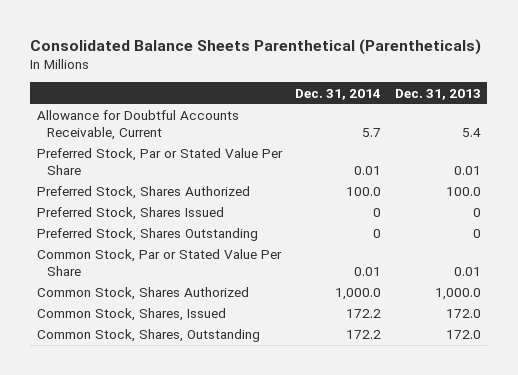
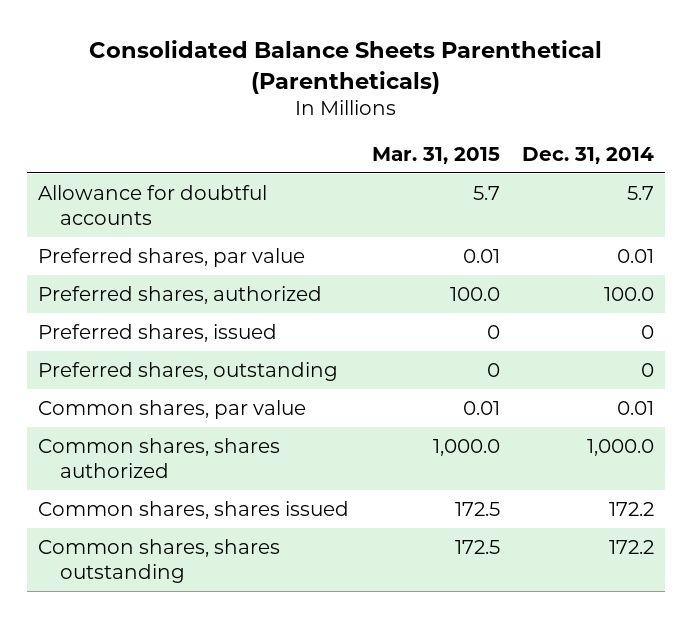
[394,88,481,100] Dec. 31, 2013 -> none
none -> [371,146,500,164] Mar. 31, 2015
[37,110,240,140] Allowance for Doubtful Accounts Receivable, Current -> [38,184,268,226] Allowance for doubtful accounts
[37,148,284,175] Preferred Stock, Par or Stated Value Per Share -> [38,247,306,267] Preferred shares, par value
[37,186,251,200] Preferred Stock, Shares Authorized -> [38,285,323,304] Preferred shares, authorized
[37,207,225,221] Preferred Stock, Shares Issued -> [38,323,278,342] Preferred shares, issued
[37,228,259,242] Preferred Stock, Shares Outstanding -> [38,361,339,381] Preferred shares, outstanding
[37,249,283,276] Common Stock, Par or Stated Value Per Share -> [38,399,307,419] Common shares, par value
[37,287,250,301] Common Stock, Shares Authorized -> [38,437,281,479] Common shares, shares authorized
[37,308,227,322] Common Stock, Shares, Issued -> [38,500,350,519] Common shares, shares issued
[37,329,261,343] Common Stock, Shares, Outstanding -> [38,538,281,584] Common shares, shares outstanding

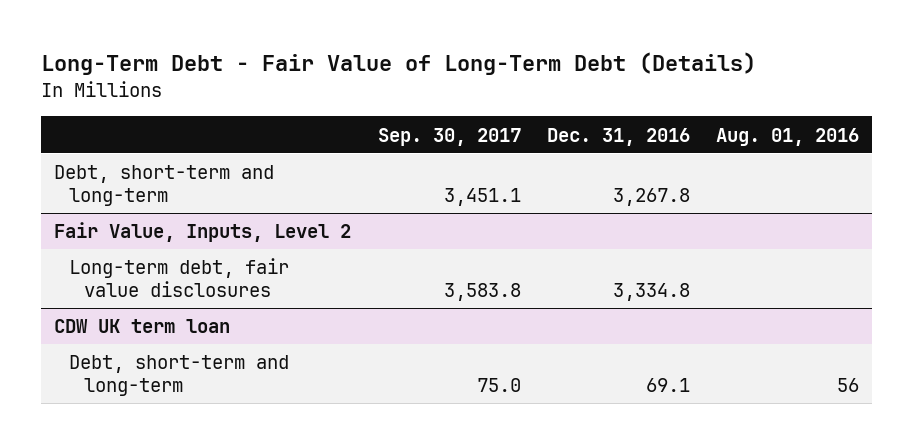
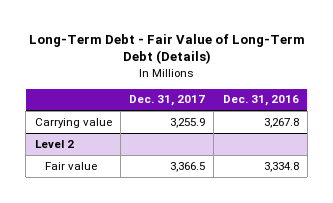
[377,127,521,146] Sep. 30, 2017 -> none
[715,127,859,146] Aug. 01, 2016 -> none
none -> [129,95,206,107] Dec. 31, 2017
[54,319,231,334] CDW UK term loan -> none
[69,355,290,396] Debt, short-term and long-term -> none
[54,165,275,206] Debt, short-term and long-term -> [34,117,112,128] Carrying value
[54,222,352,243] Fair Value, Inputs, Level 2 -> [34,139,74,148] Level 2
[69,258,290,297] Long-term debt, fair value disclosures -> [45,161,98,170] Fair value

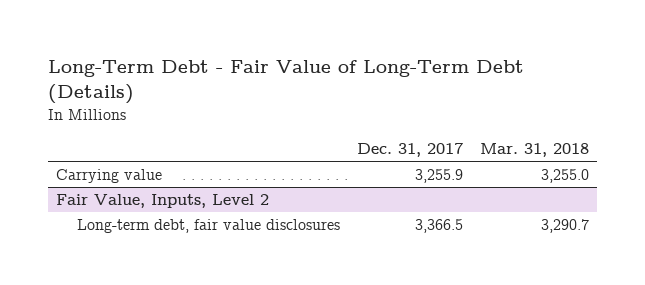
[222,95,299,107] Dec. 31, 2016 -> none
none -> [479,143,589,158] Mar. 31, 2018
[34,139,74,148] Level 2 -> [56,194,270,209] Fair Value, Inputs, Level 2
[45,161,98,170] Fair value -> [77,219,341,234] Long-term debt, fair value disclosures

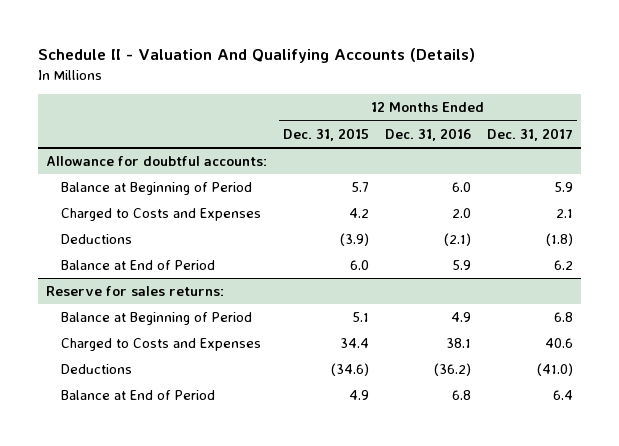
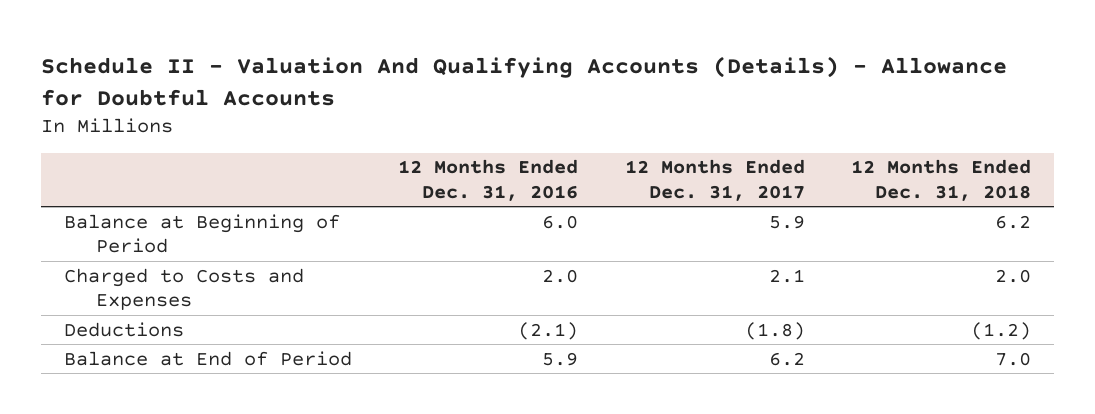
[38,48,476,64] Schedule II - Valuation And Qualifying Accounts (Details) -> [41,55,1008,106] Schedule II - Valuation And Qualifying Accounts (Details) - Allowance for Doubtful Accounts
[282,127,369,141] Dec. 31, 2015 -> none
none -> [850,159,1031,201] 12 Months Ended Dec. 31, 2018
[45,156,267,167] Allowance for doubtful accounts: -> none
[45,286,224,297] Reserve for sales returns: -> none
[61,312,253,326] Balance at Beginning of Period -> none
[61,338,262,352] Charged to Costs and Expenses -> none
[61,364,133,375] Deductions -> none
[61,390,216,401] Balance at End of Period -> none

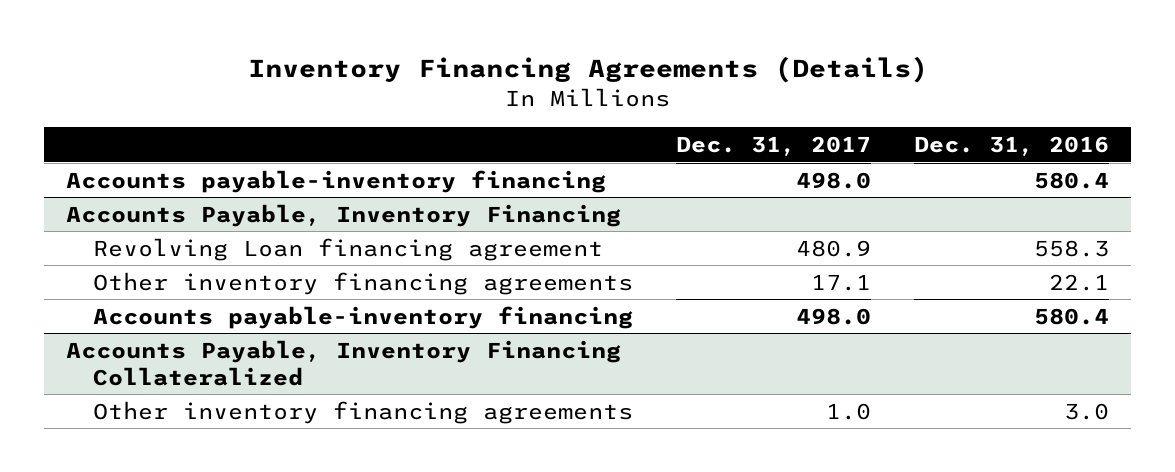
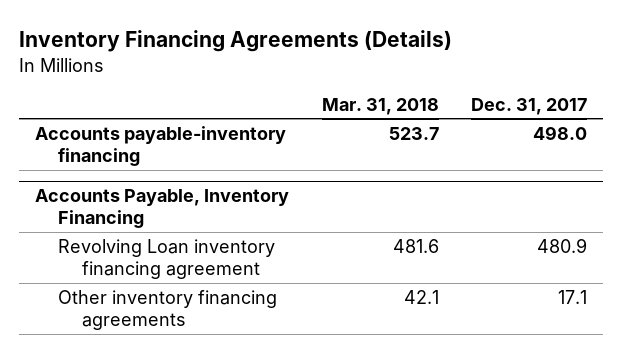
[914,135,1110,156] Dec. 31, 2016 -> none
none -> [321,97,439,115] Mar. 31, 2018
[92,237,603,261] Revolving Loan financing agreement -> [58,238,276,280] Revolving Loan inventory financing agreement
[92,305,633,329] Accounts payable-inventory financing -> none
[65,339,621,386] Accounts Payable, Inventory Financing Collateralized -> none
[92,400,633,424] Other inventory financing agreements -> none

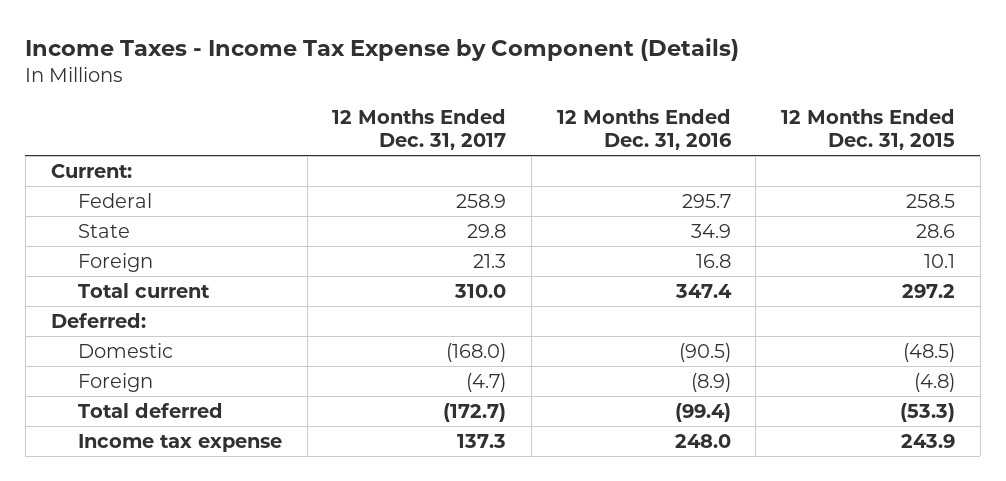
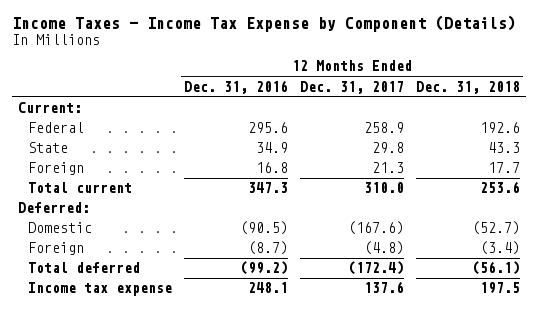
[781,108,956,151] 12 Months Ended Dec. 31, 2015 -> none
none -> [415,80,520,94] Dec. 31, 2018
[681,193,731,208] 295.7 -> [247,122,288,134] 295.6
[674,283,732,298] 347.4 -> [247,182,288,194] 347.3
[446,342,507,362] (168.0) -> [347,221,404,236] (167.6)
[466,372,507,392] (4.7) -> [363,241,404,256] (4.8)
[690,372,731,392] (8.9) -> [247,241,288,256] (8.7)
[443,402,507,422] (172.7) -> [347,261,404,276] (172.4)
[674,402,731,422] (99.4) -> [239,261,288,276] (99.2)
[457,433,507,448] 137.3 -> [363,281,404,294] 137.6
[674,433,731,448] 248.0 -> [247,282,288,294] 248.1

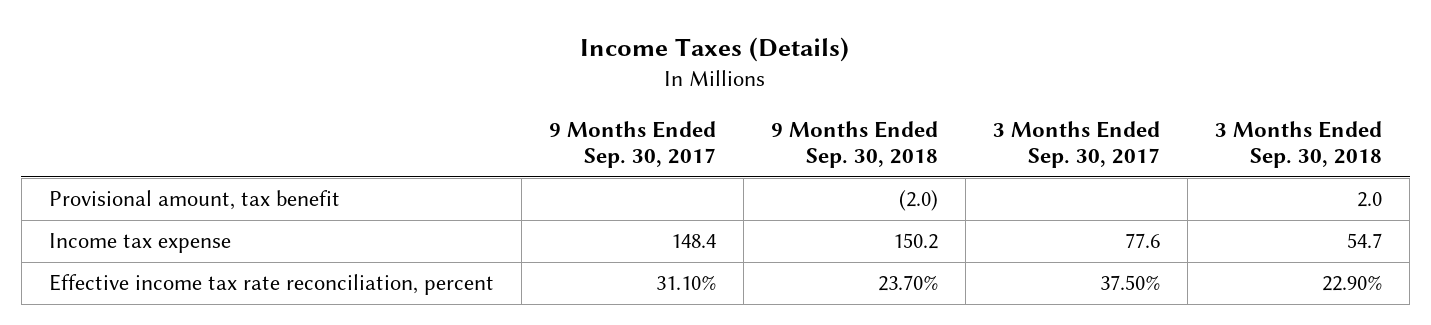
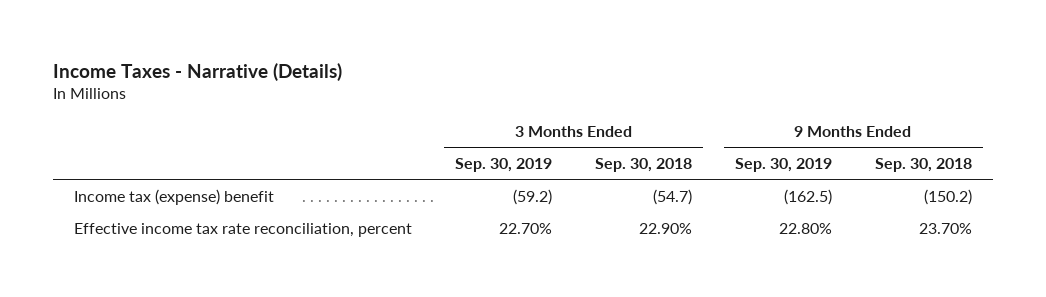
[580,37,850,63] Income Taxes (Details) -> [52,62,342,81] Income Taxes - Narrative (Details)
[548,121,716,169] 9 Months Ended Sep. 30, 2017 -> none
[993,121,1161,169] 3 Months Ended Sep. 30, 2017 -> none
none -> [455,158,553,173] Sep. 30, 2019
none -> [734,158,832,173] Sep. 30, 2019
[48,190,340,211] Provisional amount, tax benefit -> none
[48,233,231,254] Income tax expense -> [74,188,275,205] Income tax (expense) benefit
[892,233,938,250] 150.2 -> [923,188,972,205] (150.2)
[1347,233,1383,249] 54.7 -> [653,188,693,205] (54.7)

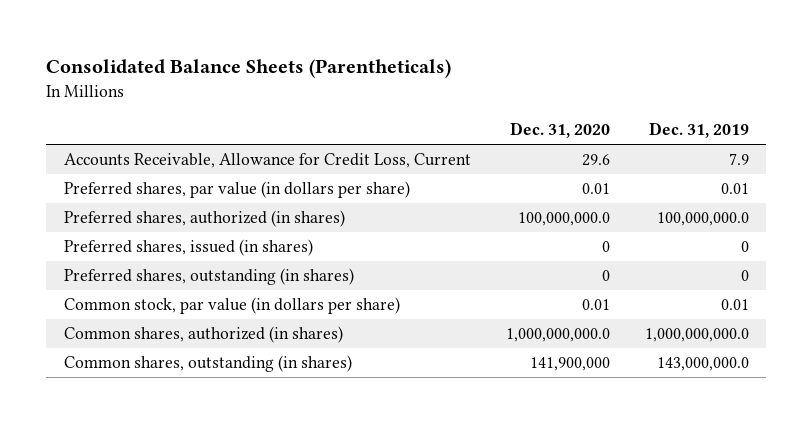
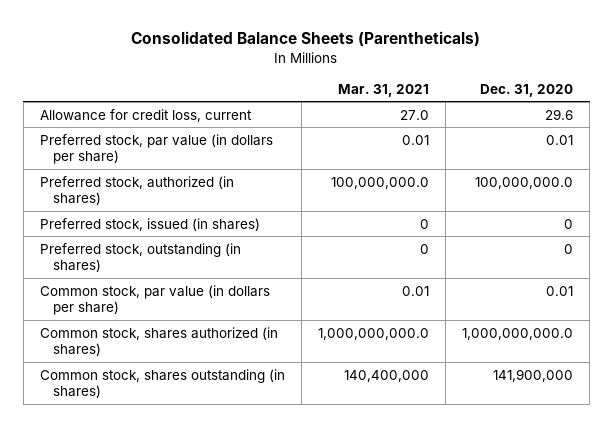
[648,122,749,139] Dec. 31, 2019 -> none
none -> [337,83,429,97] Mar. 31, 2021
[63,153,471,169] Accounts Receivable, Allowance for Credit Loss, Current -> [39,108,252,122] Allowance for credit loss, current
[63,181,410,199] Preferred shares, par value (in dollars per share) -> [39,133,273,165] Preferred stock, par value (in dollars per share)
[63,210,345,228] Preferred shares, authorized (in shares) -> [39,175,234,206] Preferred stock, authorized (in shares)
[63,239,313,257] Preferred shares, issued (in shares) -> [39,217,260,231] Preferred stock, issued (in shares)
[63,268,354,286] Preferred shares, outstanding (in shares) -> [39,242,241,273] Preferred stock, outstanding (in shares)
[63,326,343,344] Common shares, authorized (in shares) -> [39,326,278,357] Common stock, shares authorized (in shares)
[63,355,352,373] Common shares, outstanding (in shares) -> [39,368,285,399] Common stock, shares outstanding (in shares)

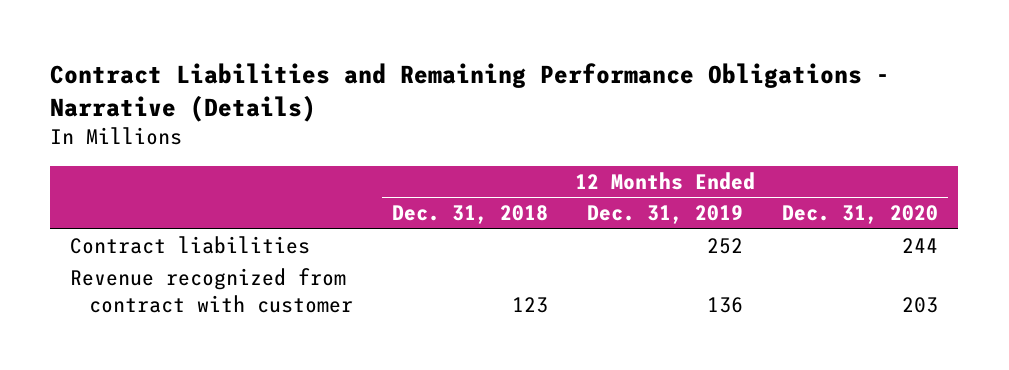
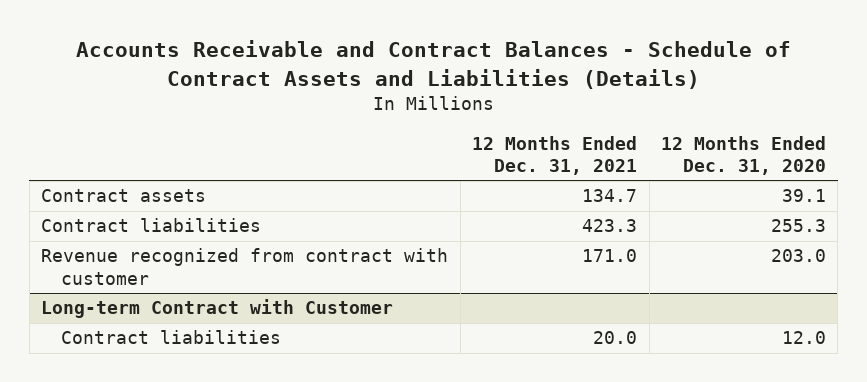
[50,63,891,122] Contract Liabilities and Remaining Performance Obligations - Narrative (Details) -> [75,40,791,89] Accounts Receivable and Contract Balances - Schedule of Contract Assets and Liabilities (Details)
[392,205,549,225] Dec. 31, 2018 -> none
[587,205,744,225] Dec. 31, 2019 -> none
none -> [472,135,638,176] 12 Months Ended Dec. 31, 2021
none -> [41,189,207,203] Contract assets
[902,238,939,254] 244 -> [771,219,827,233] 255.3
[902,296,939,313] 203 -> [771,249,827,263] 203.0
none -> [41,299,394,319] Long-term Contract with Customer
none -> [60,330,281,345] Contract liabilities

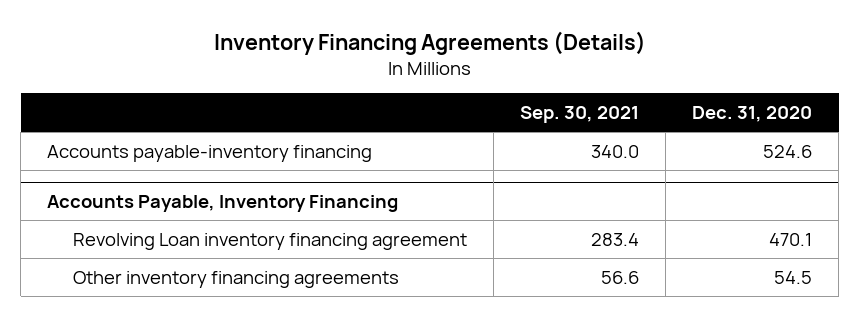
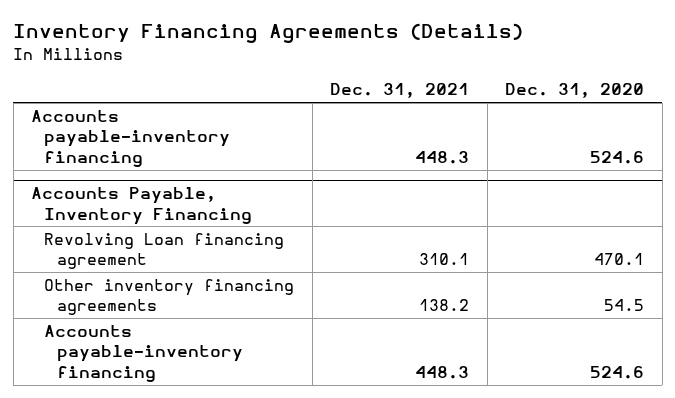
[519,106,639,124] Sep. 30, 2021 -> none
none -> [330,83,470,99] Dec. 31, 2021
[72,232,467,250] Revolving Loan inventory financing agreement -> [44,233,285,270] Revolving Loan financing agreement
none -> [44,325,243,382] Accounts payable-inventory financing

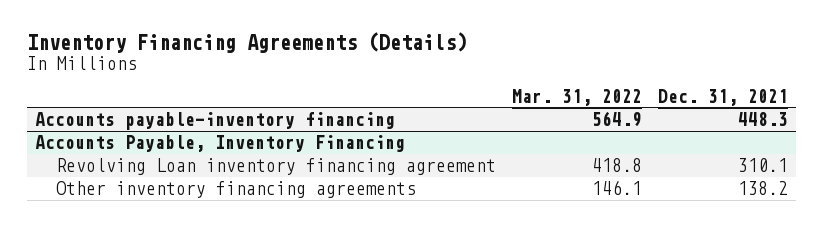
[505,83,645,99] Dec. 31, 2020 -> none
none -> [512,88,643,106] Mar. 31, 2022
[44,233,285,270] Revolving Loan financing agreement -> [56,158,497,176] Revolving Loan inventory financing agreement
[44,325,243,382] Accounts payable-inventory financing -> none

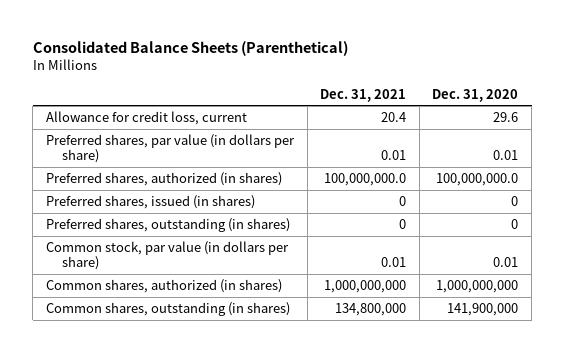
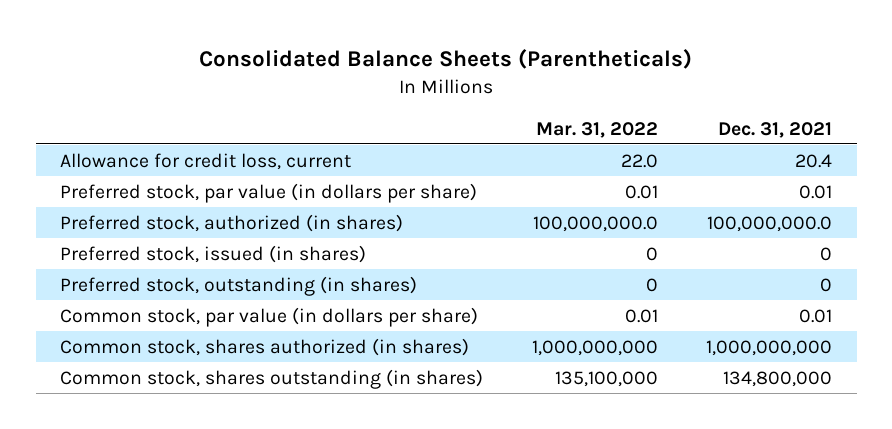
[32,40,348,56] Consolidated Balance Sheets (Parenthetical) -> [199,49,693,70] Consolidated Balance Sheets (Parentheticals)
[432,88,519,102] Dec. 31, 2020 -> none
none -> [535,121,658,138] Mar. 31, 2022
[45,134,295,164] Preferred shares, par value (in dollars per share) -> [60,182,478,203] Preferred stock, par value (in dollars per share)
[45,172,282,187] Preferred shares, authorized (in shares) -> [60,213,404,232] Preferred stock, authorized (in shares)
[45,195,255,210] Preferred shares, issued (in shares) -> [60,244,367,263] Preferred stock, issued (in shares)
[45,218,290,233] Preferred shares, outstanding (in shares) -> [60,275,418,296] Preferred stock, outstanding (in shares)
[45,279,282,294] Common shares, authorized (in shares) -> [60,337,470,356] Common stock, shares authorized (in shares)
[45,302,290,317] Common shares, outstanding (in shares) -> [60,368,484,389] Common stock, shares outstanding (in shares)

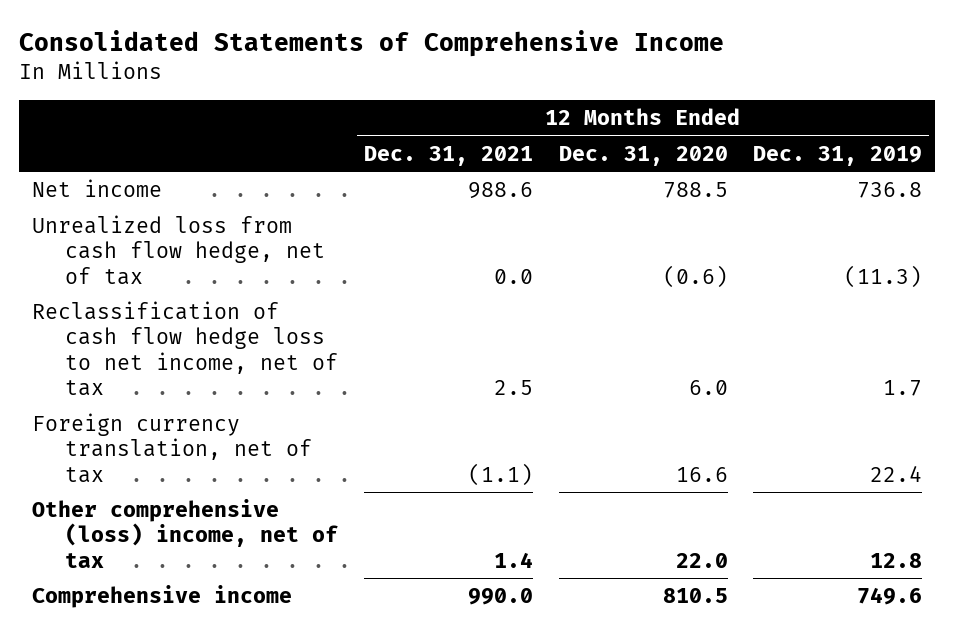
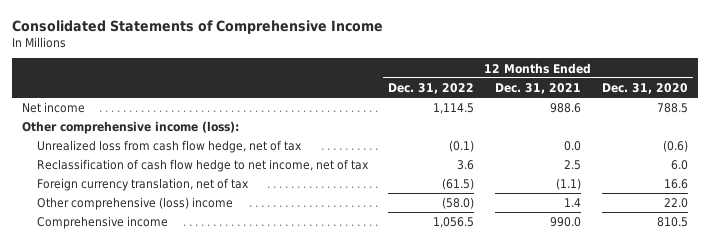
[753,145,923,166] Dec. 31, 2019 -> none
none -> [388,82,475,94] Dec. 31, 2022
none -> [22,121,240,135] Other comprehensive income (loss):
[31,301,338,397] Reclassification of cash flow hedge loss to net income, net of tax -> [36,159,369,173] Reclassification of cash flow hedge to net income, net of tax
[31,499,338,568] Other comprehensive (loss) income, net of tax -> [36,197,233,211] Other comprehensive (loss) income

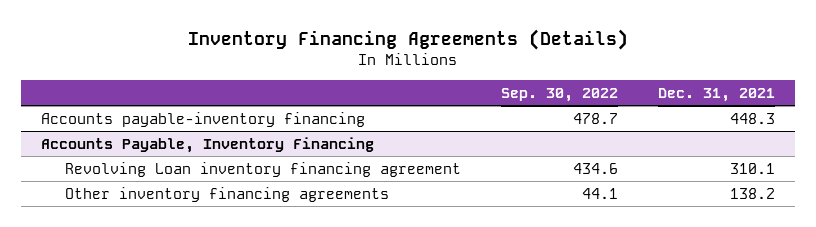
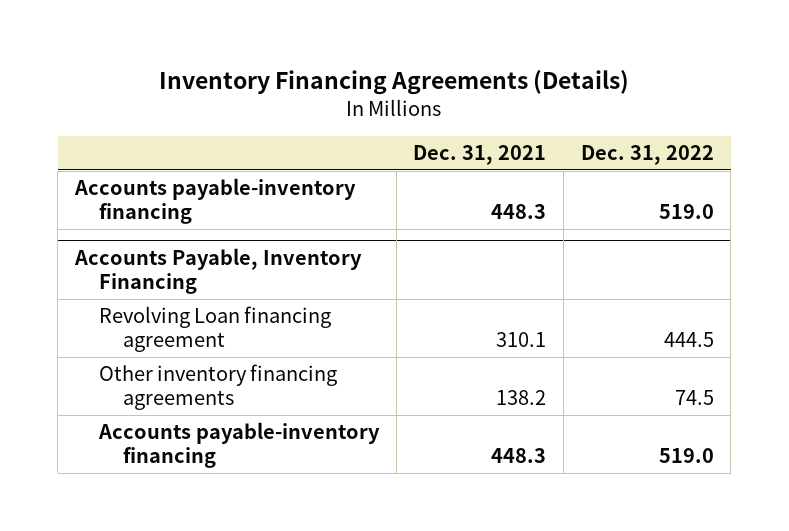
[500,88,618,103] Sep. 30, 2022 -> none
none -> [580,144,714,165] Dec. 31, 2022
[65,161,462,177] Revolving Loan inventory financing agreement -> [99,306,332,352] Revolving Loan financing agreement
none -> [98,422,381,468] Accounts payable-inventory financing

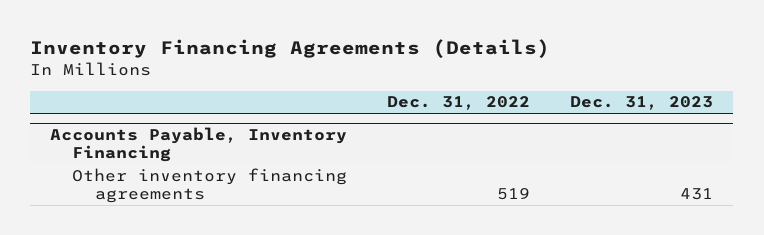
[413,144,547,165] Dec. 31, 2021 -> none
none -> [570,96,714,111] Dec. 31, 2023
[74,178,357,224] Accounts payable-inventory financing -> none
[99,306,332,352] Revolving Loan financing agreement -> none
[98,422,381,468] Accounts payable-inventory financing -> none
[674,389,714,405] 74.5 -> [497,188,531,201] 519

